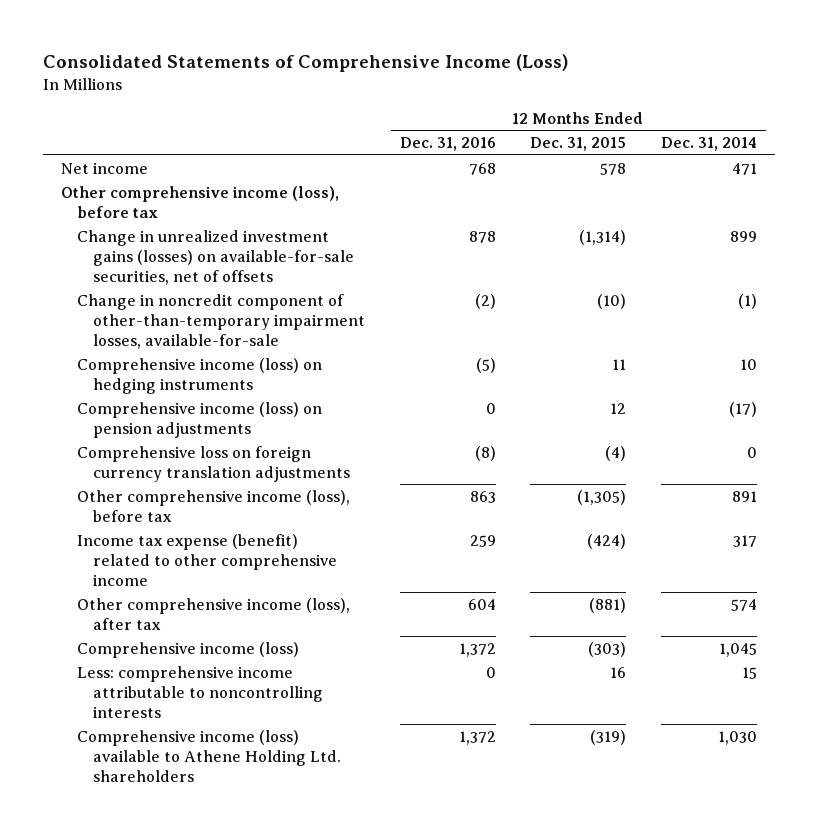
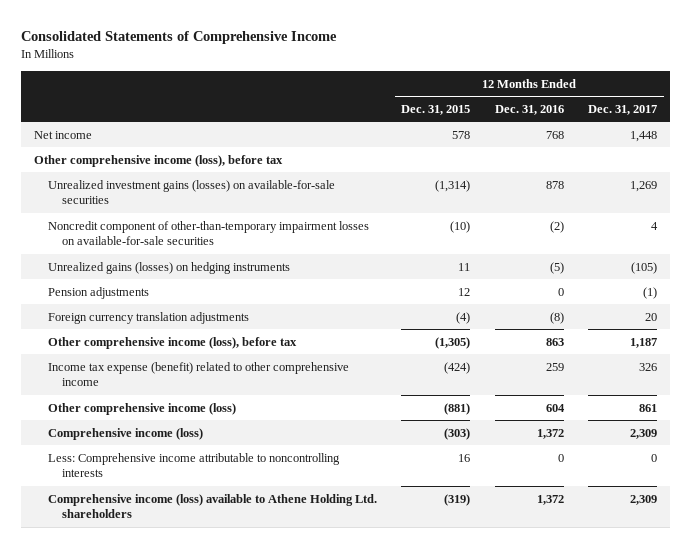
[43,54,570,73] Consolidated Statements of Comprehensive Income (Loss) -> [21,31,338,45] Consolidated Statements of Comprehensive Income
[661,137,758,152] Dec. 31, 2014 -> none
none -> [588,104,658,115] Dec. 31, 2017
[76,229,354,285] Change in unrealized investment gains (losses) on available-for-sale securities, net of offsets -> [47,179,335,205] Unrealized investment gains (losses) on available-for-sale securities
[76,293,365,349] Change in noncredit component of other-than-temporary impairment losses, available-for-sale -> [47,220,369,246] Noncredit component of other-than-temporary impairment losses on available-for-sale securities
[76,357,322,394] Comprehensive income (loss) on hedging instruments -> [47,261,290,274] Unrealized gains (losses) on hedging instruments
[76,401,322,438] Comprehensive income (loss) on pension adjustments -> [47,286,149,299] Pension adjustments
[76,445,350,482] Comprehensive loss on foreign currency translation adjustments -> [47,311,249,324] Foreign currency translation adjustments
[76,597,350,630] Other comprehensive income (loss), after tax -> [47,402,236,415] Other comprehensive income (loss)
[76,665,323,718] Less: comprehensive income attributable to noncontrolling interests -> [47,452,340,478] Less: Comprehensive income attributable to noncontrolling interests

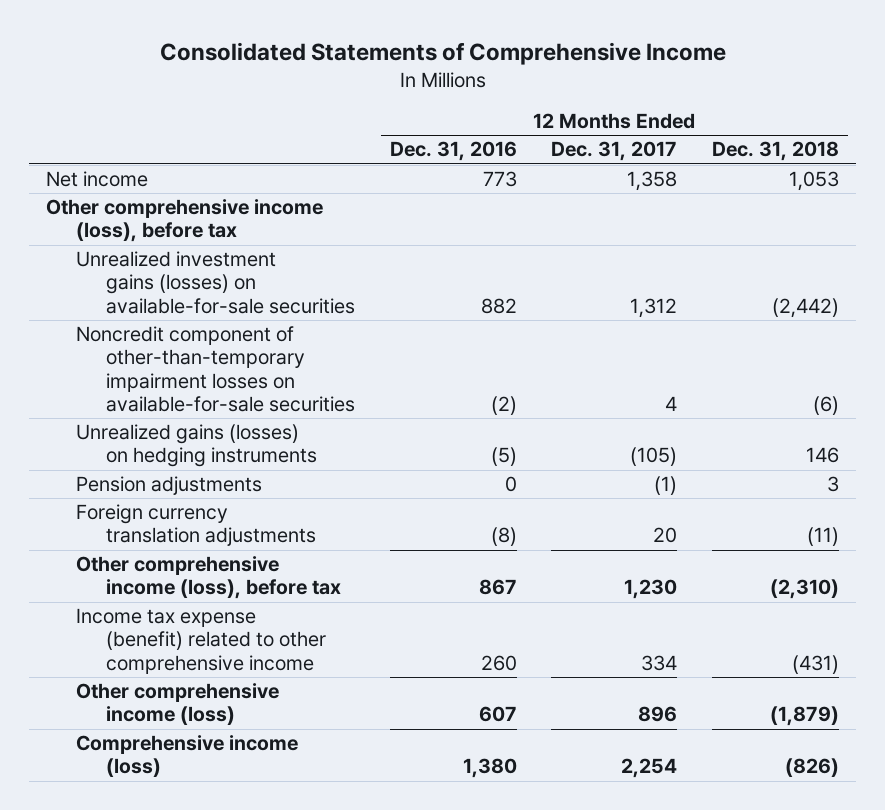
[401,104,471,115] Dec. 31, 2015 -> none
none -> [711,141,839,162] Dec. 31, 2018
[545,130,564,139] 768 -> [482,171,517,188] 773
[630,130,658,142] 1,448 -> [627,171,678,192] 1,358
[545,180,564,189] 878 -> [480,297,517,314] 882
[630,180,658,192] 1,269 -> [630,297,678,318] 1,312
[47,452,340,478] Less: Comprehensive income attributable to noncontrolling interests -> none
[47,493,377,519] Comprehensive income (loss) available to Athene Holding Ltd. shareholders -> none
[545,337,564,346] 863 -> [478,579,517,596] 867
[630,337,658,348] 1,187 -> [624,579,678,600] 1,230
[545,362,564,371] 259 -> [480,654,517,671] 260
[639,362,658,371] 326 -> [641,654,678,671] 334
[545,403,565,412] 604 -> [478,706,517,723] 607
[639,403,658,412] 861 -> [638,706,678,723] 896
[536,428,564,439] 1,372 -> [462,758,517,779] 1,380
[630,428,658,439] 2,309 -> [621,758,678,779] 2,254

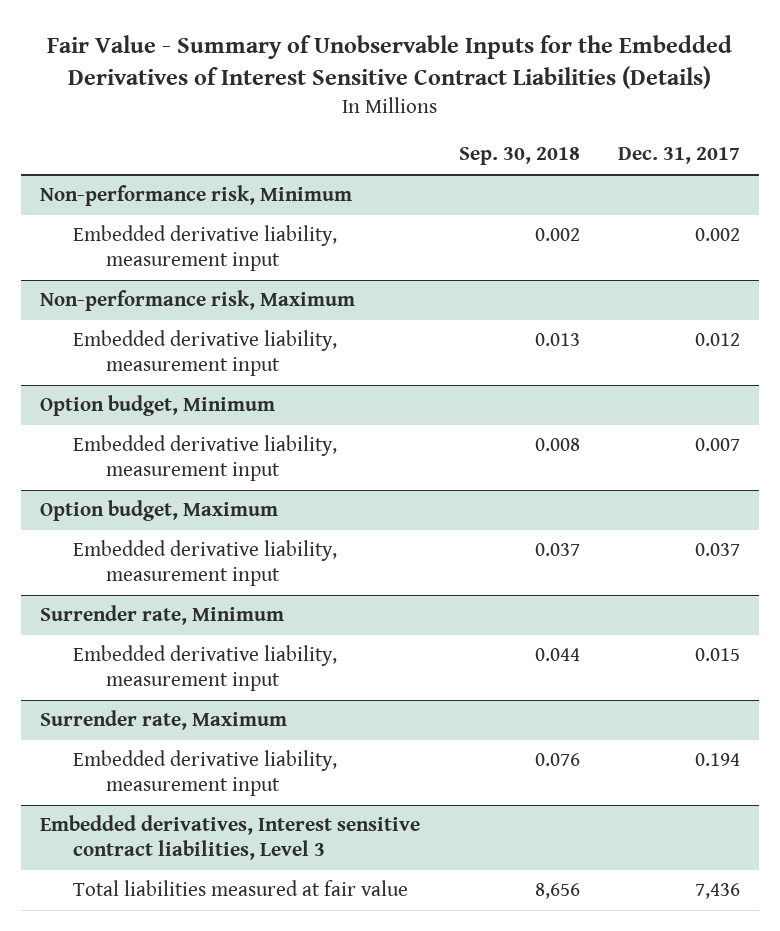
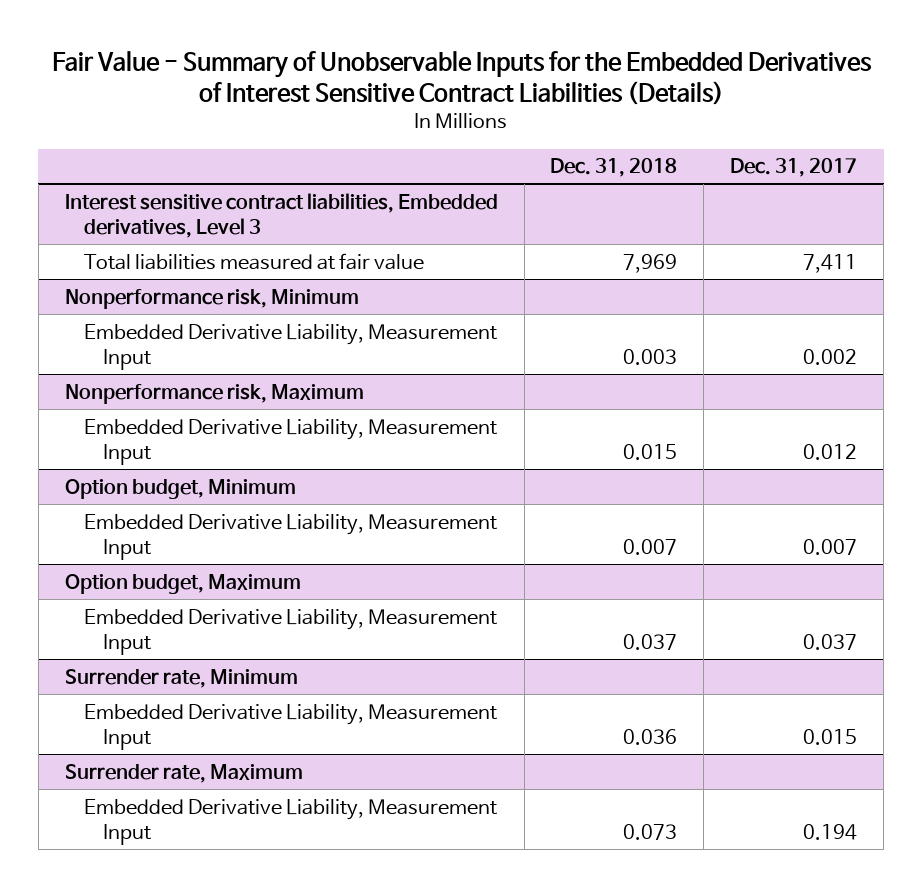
[458,147,580,166] Sep. 30, 2018 -> none
none -> [550,158,678,178] Dec. 31, 2018
[40,185,353,207] Non-performance risk, Minimum -> none
[40,290,356,312] Non-performance risk, Maximum -> none
none -> [64,192,498,239] Interest sensitive contract liabilities, Embedded derivatives, Level 3
none -> [83,252,424,270] Total liabilities measured at fair value
none -> [64,288,359,309] Nonperformance risk, Minimum
[73,225,338,272] Embedded derivative liability, measurement input -> [83,323,497,371] Embedded Derivative Liability, Measurement Input
none -> [64,383,364,404] Nonperformance risk, Maximum
[73,330,338,377] Embedded derivative liability, measurement input -> [83,418,497,466] Embedded Derivative Liability, Measurement Input
[73,435,338,482] Embedded derivative liability, measurement input -> [83,513,497,561] Embedded Derivative Liability, Measurement Input
[73,540,338,587] Embedded derivative liability, measurement input -> [83,608,497,656] Embedded Derivative Liability, Measurement Input
[73,645,338,692] Embedded derivative liability, measurement input -> [83,703,497,751] Embedded Derivative Liability, Measurement Input
[40,815,421,861] Embedded derivatives, Interest sensitive contract liabilities, Level 3 -> none
[73,880,409,897] Total liabilities measured at fair value -> none
[73,750,338,797] Embedded derivative liability, measurement input -> [83,798,497,846] Embedded Derivative Liability, Measurement Input

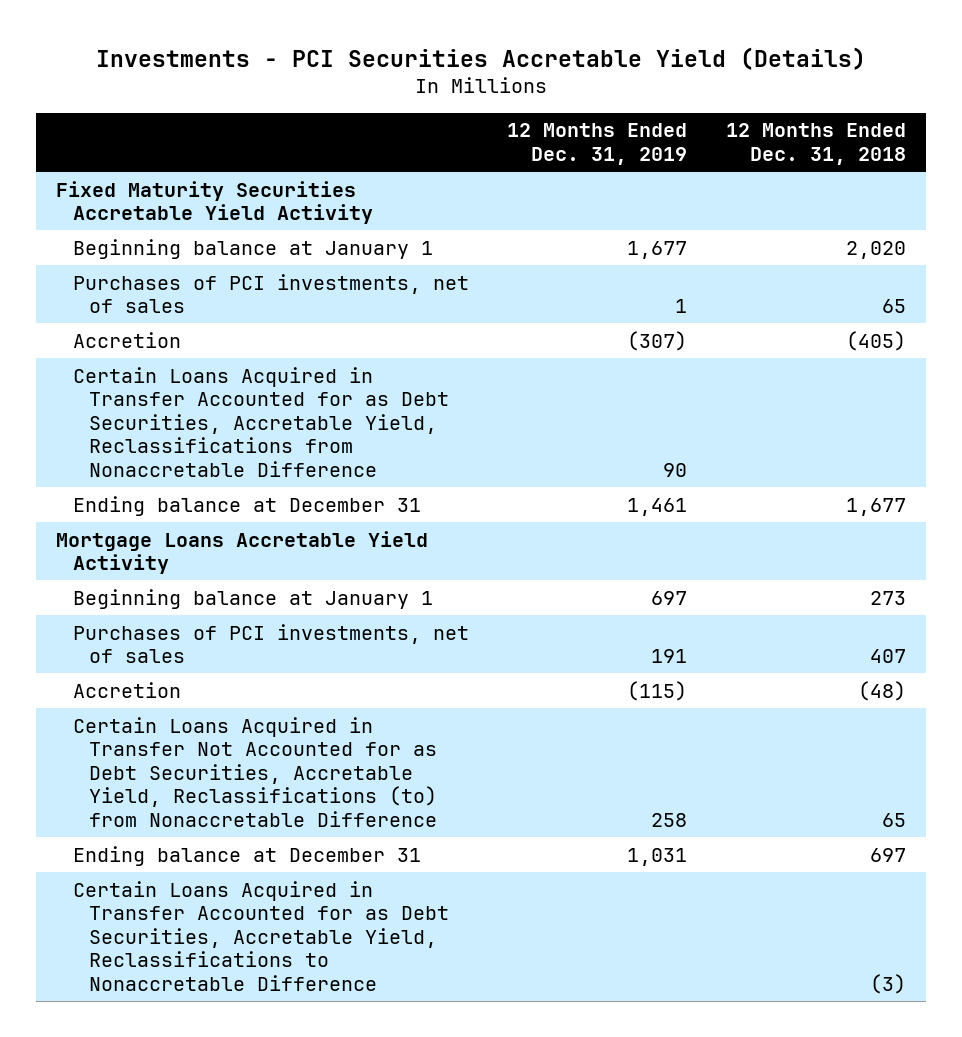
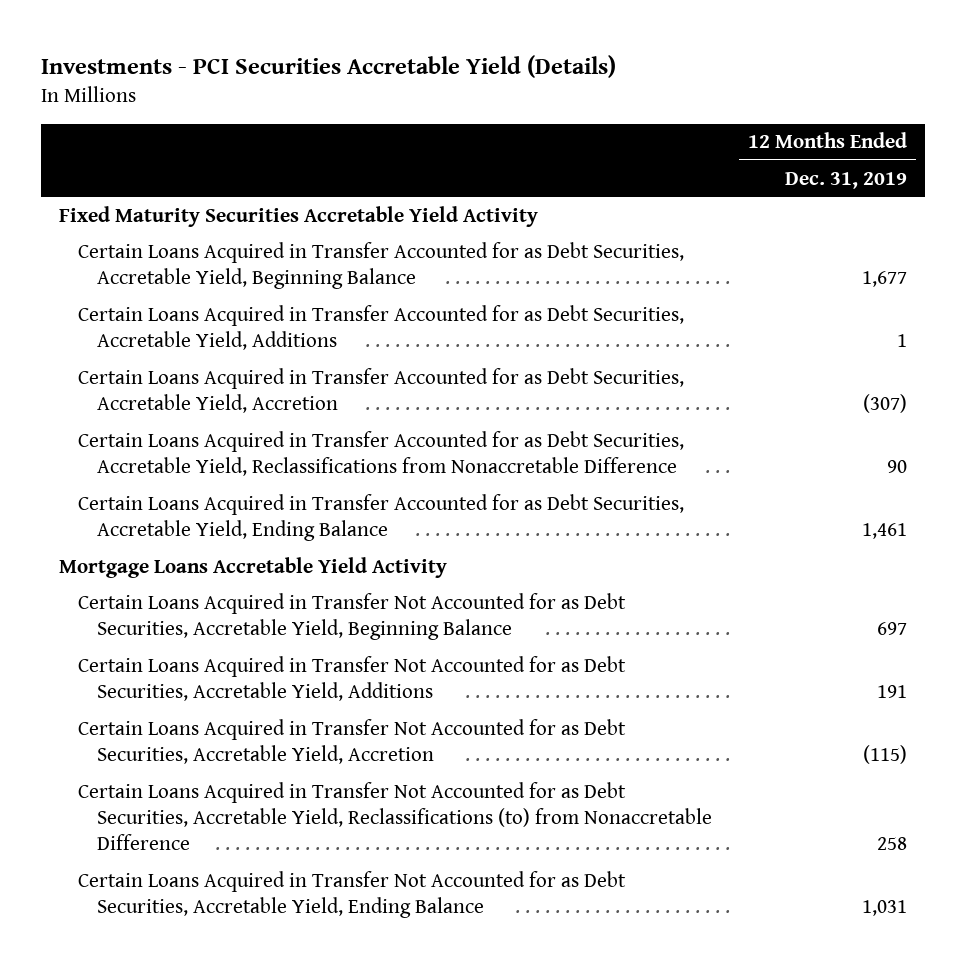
[726,123,907,165] 12 Months Ended Dec. 31, 2018 -> none
[72,238,433,259] Beginning balance at January 1 -> [78,241,685,289] Certain Loans Acquired in Transfer Accounted for as Debt Securities, Accretable Yield, Beginning Balance
[72,273,469,314] Purchases of PCI investments, net of sales -> [78,304,685,350] Certain Loans Acquired in Transfer Accounted for as Debt Securities, Accretable Yield, Additions
[72,331,181,348] Accretion -> [78,367,685,413] Certain Loans Acquired in Transfer Accounted for as Debt Securities, Accretable Yield, Accretion
[72,495,421,516] Ending balance at December 31 -> [78,493,685,541] Certain Loans Acquired in Transfer Accounted for as Debt Securities, Accretable Yield, Ending Balance
[72,588,433,609] Beginning balance at January 1 -> [78,592,627,640] Certain Loans Acquired in Transfer Not Accounted for as Debt Securities, Accretable Yield, Beginning Balance
[72,623,469,664] Purchases of PCI investments, net of sales -> [78,655,627,701] Certain Loans Acquired in Transfer Not Accounted for as Debt Securities, Accretable Yield, Additions
[72,681,181,698] Accretion -> [78,718,627,764] Certain Loans Acquired in Transfer Not Accounted for as Debt Securities, Accretable Yield, Accretion
[72,880,450,991] Certain Loans Acquired in Transfer Accounted for as Debt Securities, Accretable Yield, Reclassifications to Nonaccretable Difference -> none
[72,845,421,866] Ending balance at December 31 -> [78,870,627,918] Certain Loans Acquired in Transfer Not Accounted for as Debt Securities, Accretable Yield, Ending Balance

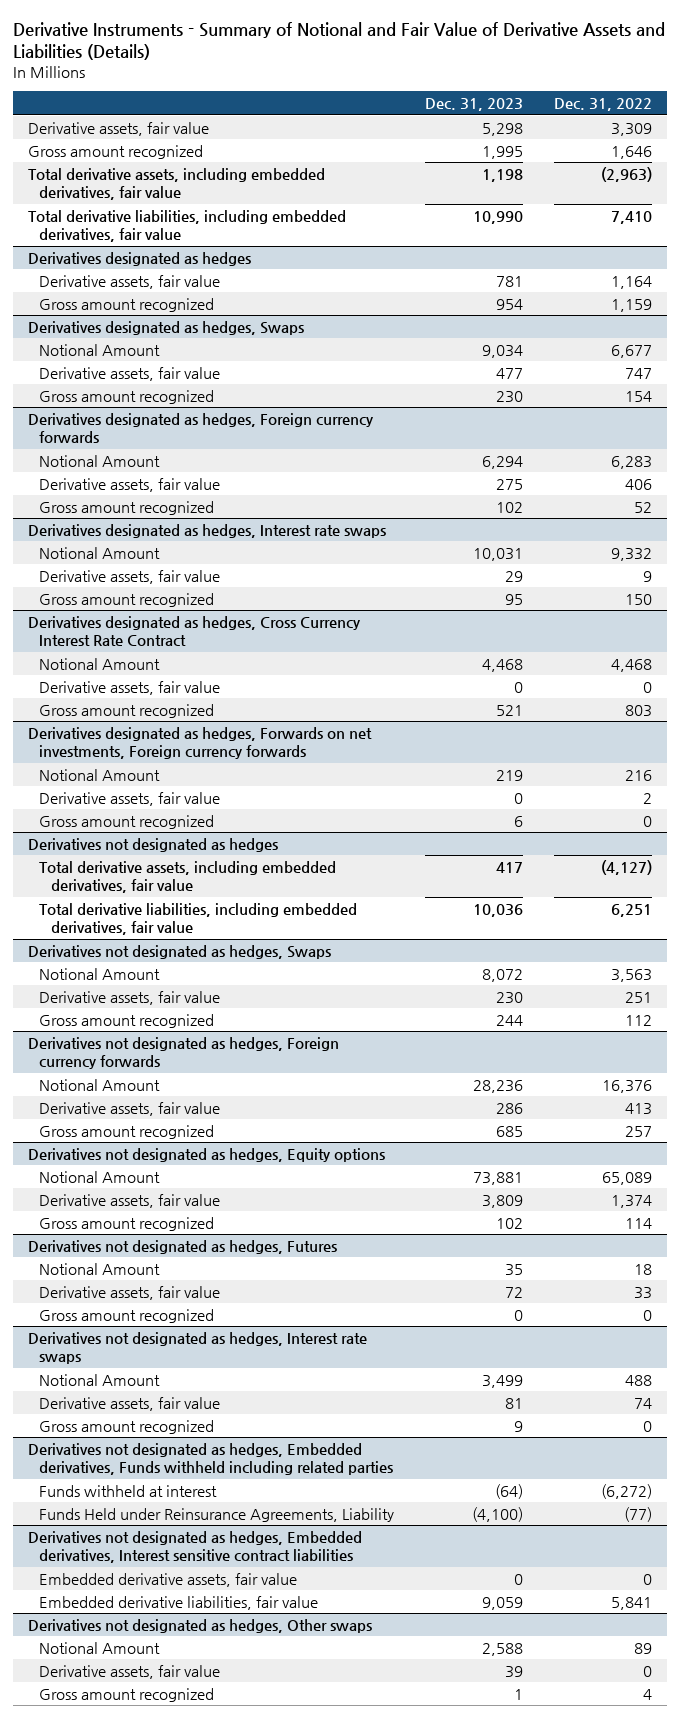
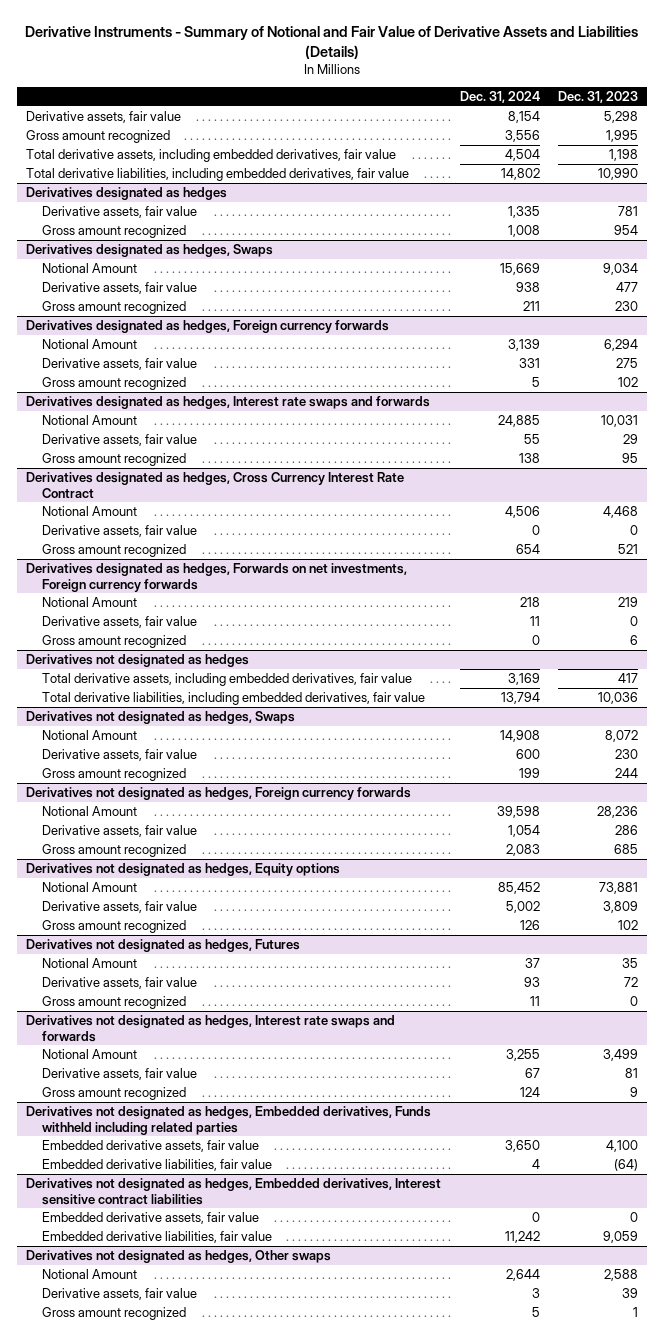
[553,98,652,112] Dec. 31, 2022 -> none
none -> [459,91,540,104] Dec. 31, 2024
[28,523,387,538] Derivatives designated as hedges, Interest rate swaps -> [26,396,431,410] Derivatives designated as hedges, Interest rate swaps and forwards
[28,1331,368,1365] Derivatives not designated as hedges, Interest rate swaps -> [26,1015,396,1042] Derivatives not designated as hedges, Interest rate swaps and forwards
[39,1484,218,1497] Funds withheld at interest -> none
[39,1507,395,1522] Funds Held under Reinsurance Agreements, Liability -> none
none -> [41,1140,259,1153] Embedded derivative assets, fair value
none -> [41,1159,272,1172] Embedded derivative liabilities, fair value

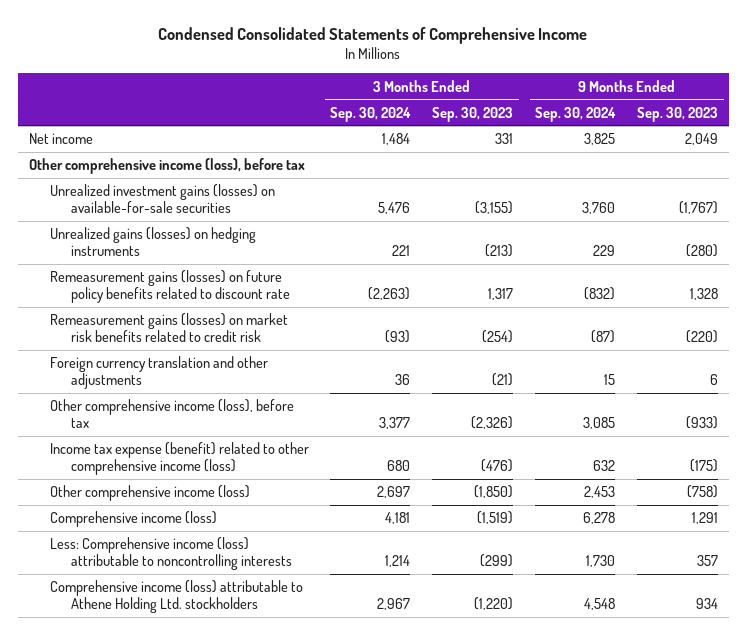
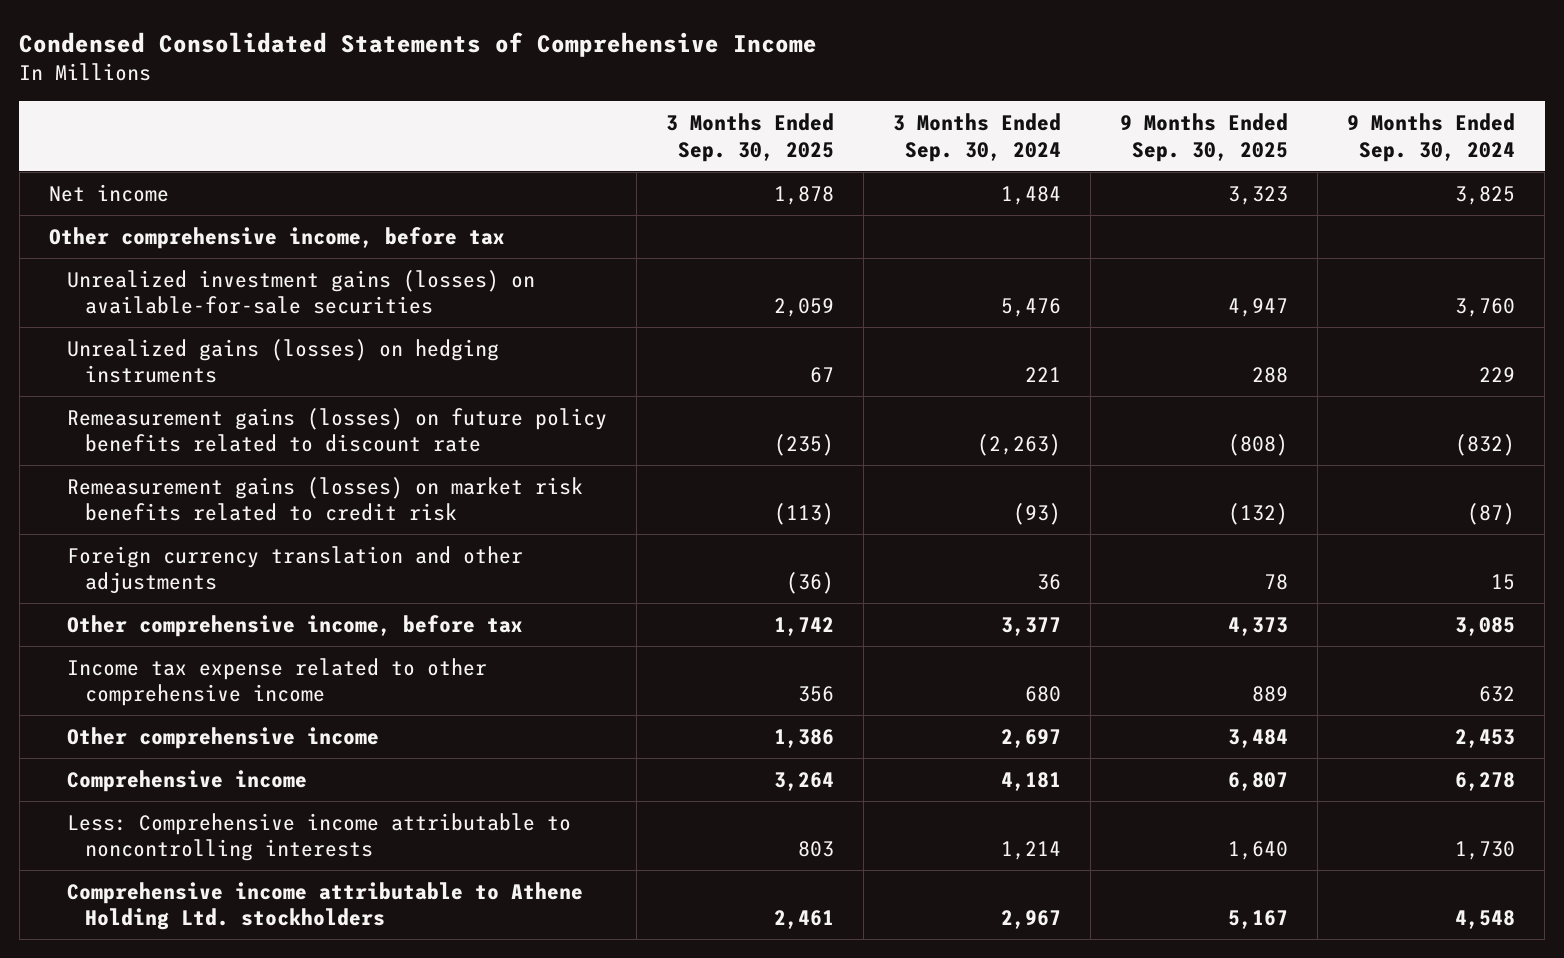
[432,106,514,122] Sep. 30, 2023 -> none
[637,106,719,122] Sep. 30, 2023 -> none
none -> [665,113,834,162] 3 Months Ended Sep. 30, 2025
none -> [1119,113,1288,162] 9 Months Ended Sep. 30, 2025
[28,158,305,175] Other comprehensive income (loss), before tax -> [48,226,505,249] Other comprehensive income, before tax
[49,399,294,428] Other comprehensive income (loss), before tax -> [66,614,523,637] Other comprehensive income, before tax
[49,442,309,475] Income tax expense (benefit) related to other comprehensive income (loss) -> [66,657,487,707] Income tax expense related to other comprehensive income
[49,485,250,502] Other comprehensive income (loss) -> [66,726,379,749] Other comprehensive income
[49,511,217,528] Comprehensive income (loss) -> [66,769,307,792] Comprehensive income
[49,537,292,570] Less: Comprehensive income (loss) attributable to noncontrolling interests -> [66,812,571,862] Less: Comprehensive income attributable to noncontrolling interests
[49,580,303,613] Comprehensive income (loss) attributable to Athene Holding Ltd. stockholders -> [66,881,583,931] Comprehensive income attributable to Athene Holding Ltd. stockholders

